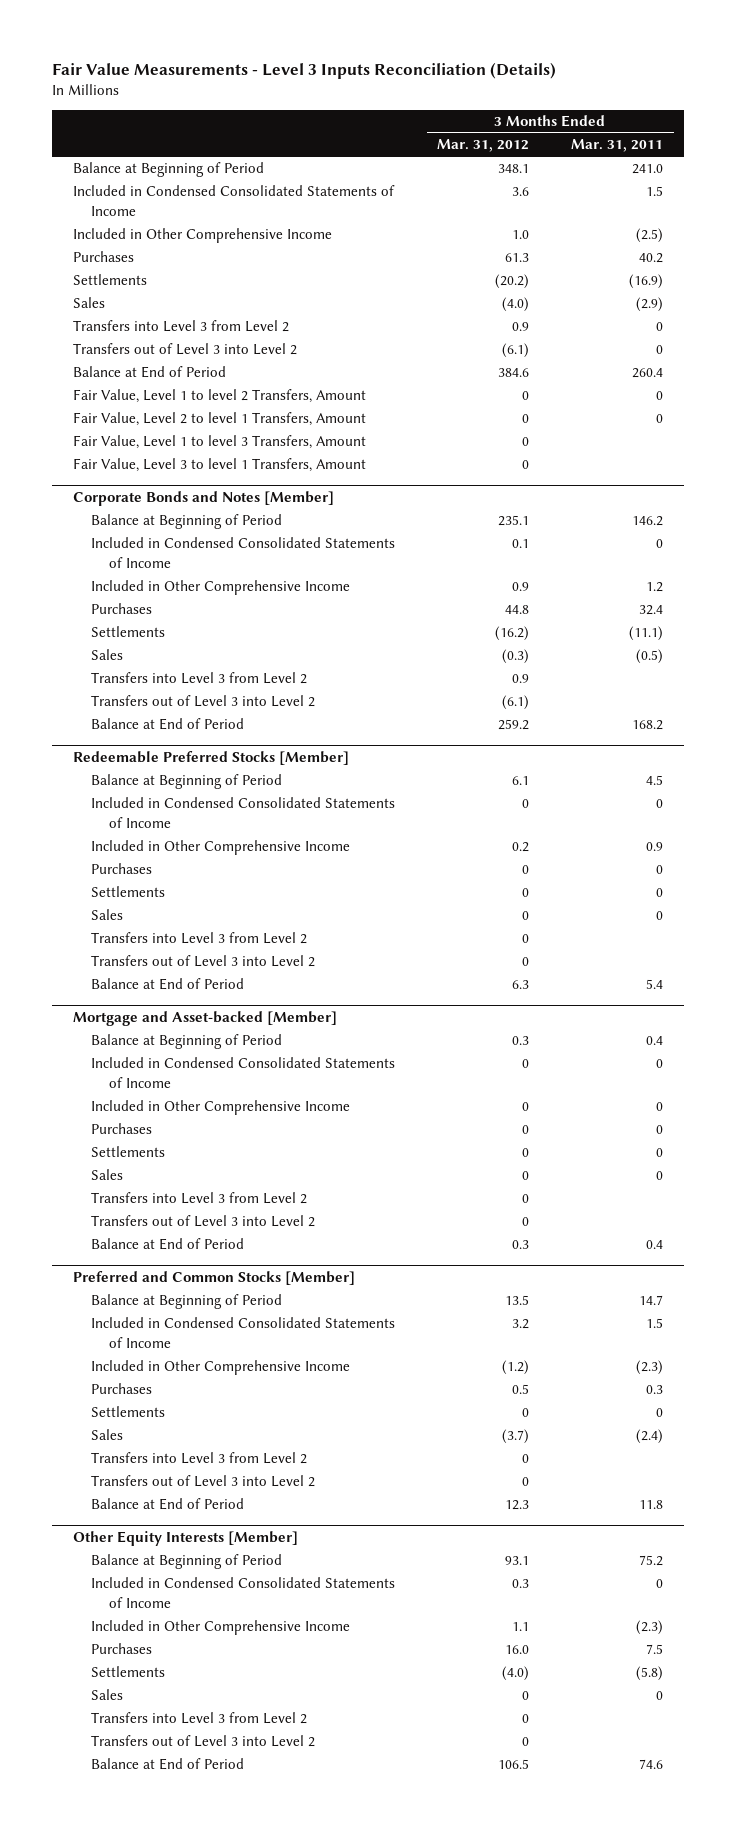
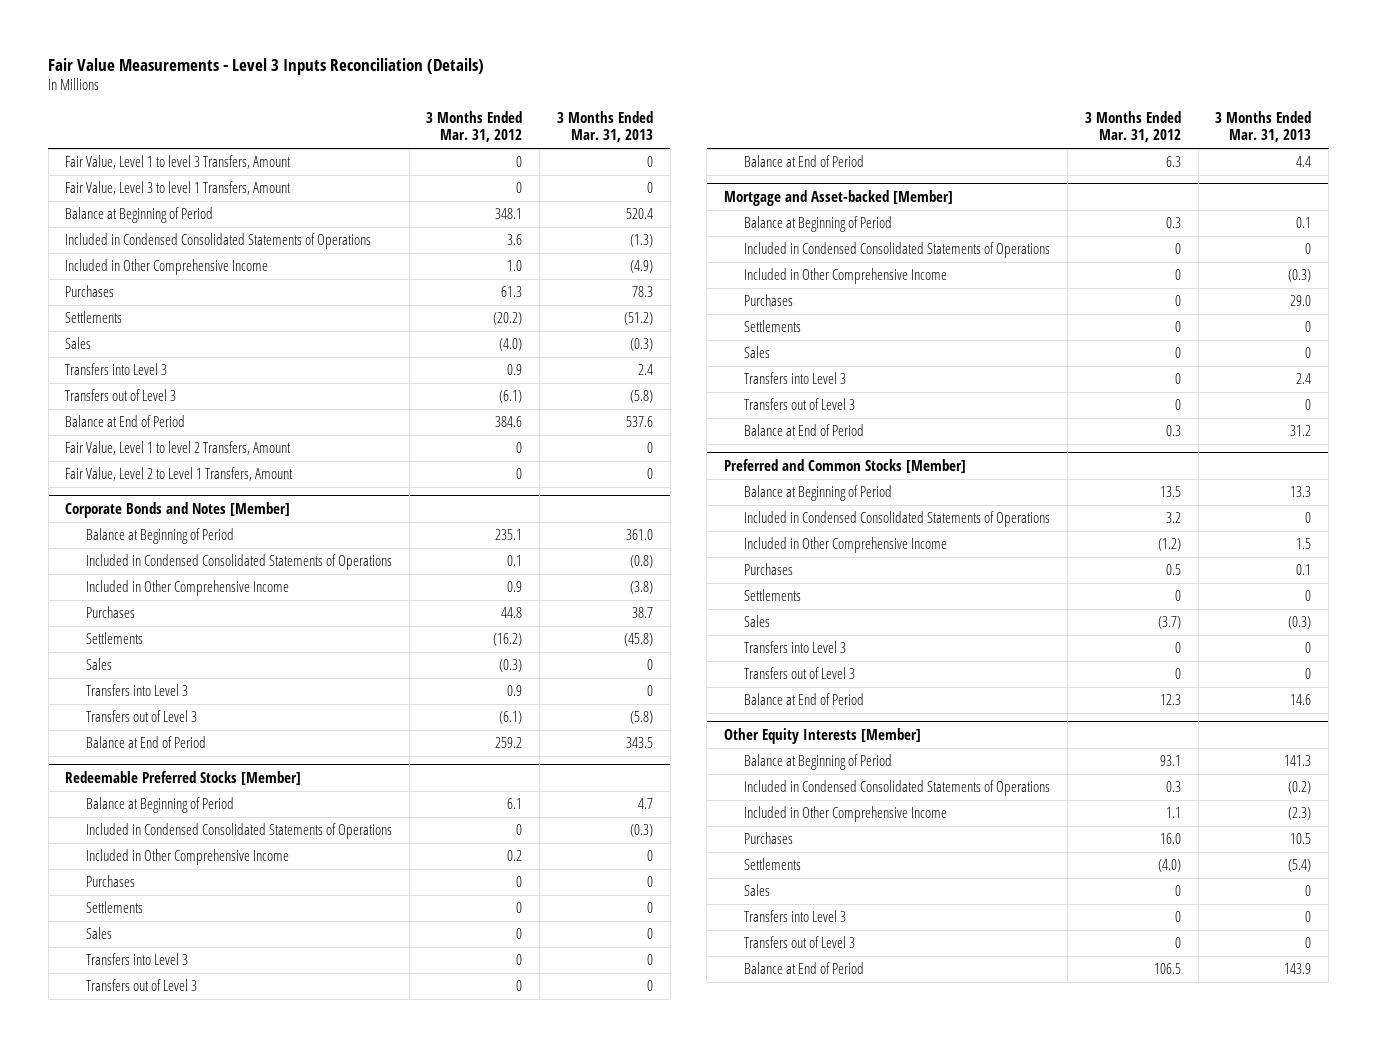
[571,139,664,153] Mar. 31, 2011 -> none
none -> [556,111,653,143] 3 Months Ended Mar. 31, 2013
[72,435,366,450] Fair Value, Level 1 to level 3 Transfers, Amount -> [65,155,292,170] Fair Value, Level 1 to level 3 Transfers, Amount
[72,458,366,473] Fair Value, Level 3 to level 1 Transfers, Amount -> [65,181,292,196] Fair Value, Level 3 to level 1 Transfers, Amount
[72,185,395,216] Included in Condensed Consolidated Statements of Income -> [65,233,372,250] Included in Condensed Consolidated Statements of Operations
[72,320,289,333] Transfers into Level 3 from Level 2 -> [65,363,168,376] Transfers into Level 3
[72,343,297,356] Transfers out of Level 3 into Level 2 -> [65,389,177,402] Transfers out of Level 3
[72,412,366,427] Fair Value, Level 2 to level 1 Transfers, Amount -> [65,467,294,482] Fair Value, Level 2 to Level 1 Transfers, Amount
[91,537,396,568] Included in Condensed Consolidated Statements of Income -> [85,554,392,571] Included in Condensed Consolidated Statements of Operations
[91,672,308,685] Transfers into Level 3 from Level 2 -> [85,684,188,697] Transfers into Level 3
[91,695,316,708] Transfers out of Level 3 into Level 2 -> [85,710,197,723] Transfers out of Level 3
[91,797,396,828] Included in Condensed Consolidated Statements of Income -> [85,823,392,840] Included in Condensed Consolidated Statements of Operations
[91,932,308,945] Transfers into Level 3 from Level 2 -> [85,953,188,966] Transfers into Level 3
[91,955,316,968] Transfers out of Level 3 into Level 2 -> [85,979,197,992] Transfers out of Level 3
[91,1057,396,1088] Included in Condensed Consolidated Statements of Income -> [744,242,1051,259] Included in Condensed Consolidated Statements of Operations
[91,1192,308,1205] Transfers into Level 3 from Level 2 -> [744,372,847,385] Transfers into Level 3
[91,1215,316,1228] Transfers out of Level 3 into Level 2 -> [744,398,856,411] Transfers out of Level 3
[91,1317,396,1348] Included in Condensed Consolidated Statements of Income -> [744,511,1051,528] Included in Condensed Consolidated Statements of Operations
[91,1452,308,1465] Transfers into Level 3 from Level 2 -> [744,641,847,654] Transfers into Level 3
[91,1475,316,1488] Transfers out of Level 3 into Level 2 -> [744,667,856,680] Transfers out of Level 3
[91,1577,396,1608] Included in Condensed Consolidated Statements of Income -> [744,780,1051,797] Included in Condensed Consolidated Statements of Operations
[91,1712,308,1725] Transfers into Level 3 from Level 2 -> [744,910,847,923] Transfers into Level 3
[91,1735,316,1748] Transfers out of Level 3 into Level 2 -> [744,936,856,949] Transfers out of Level 3

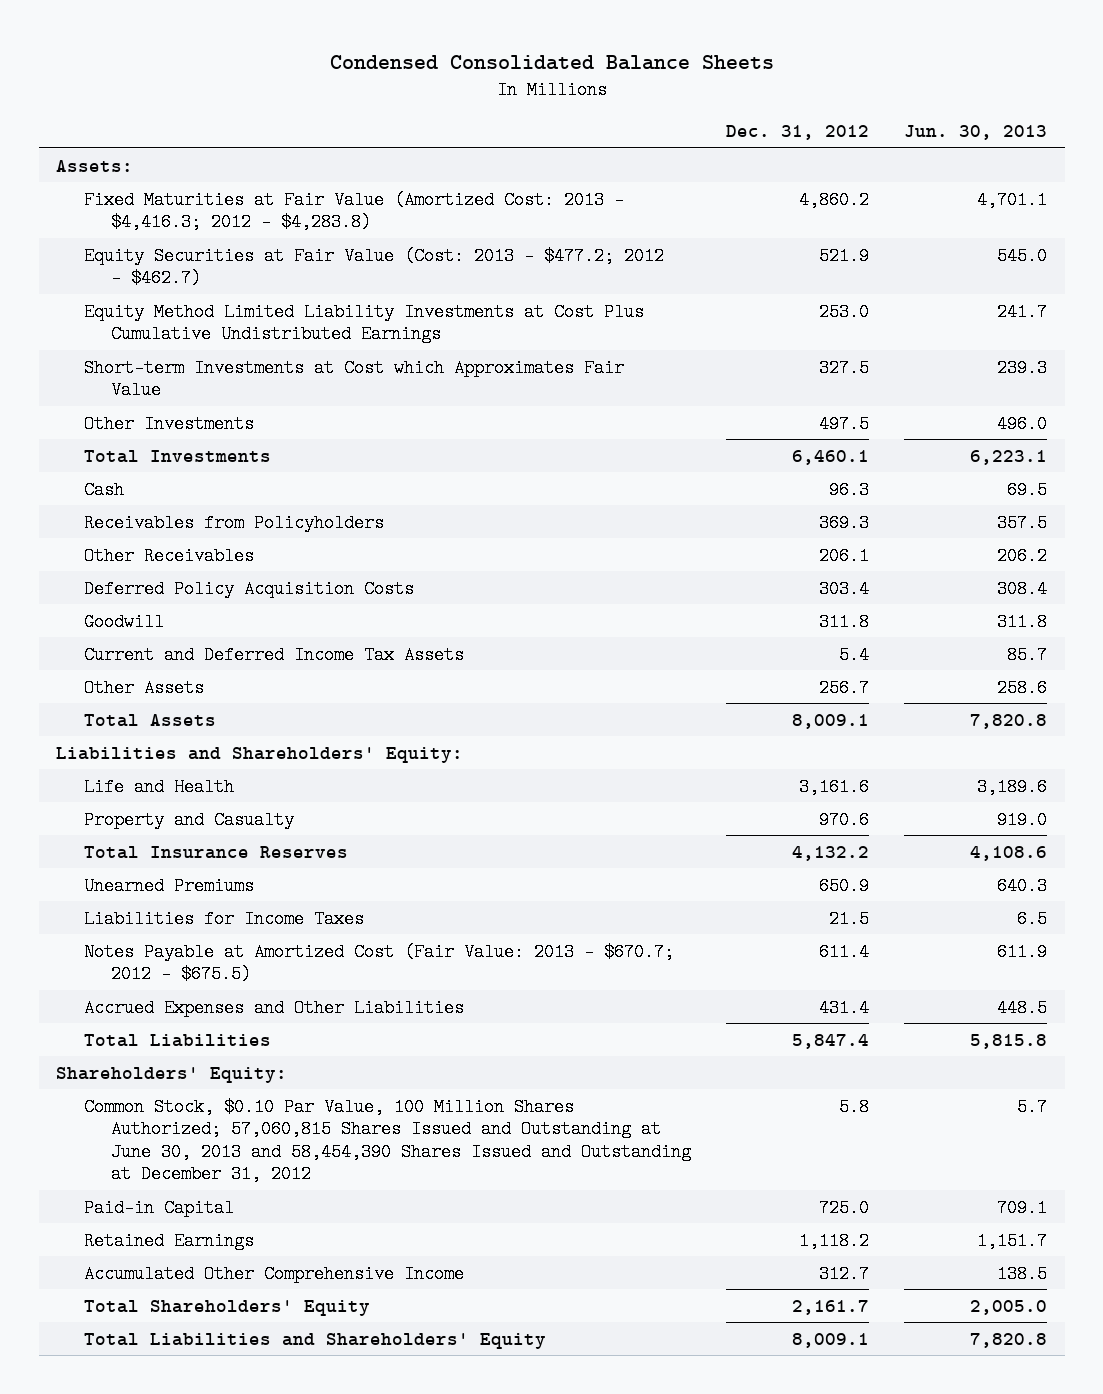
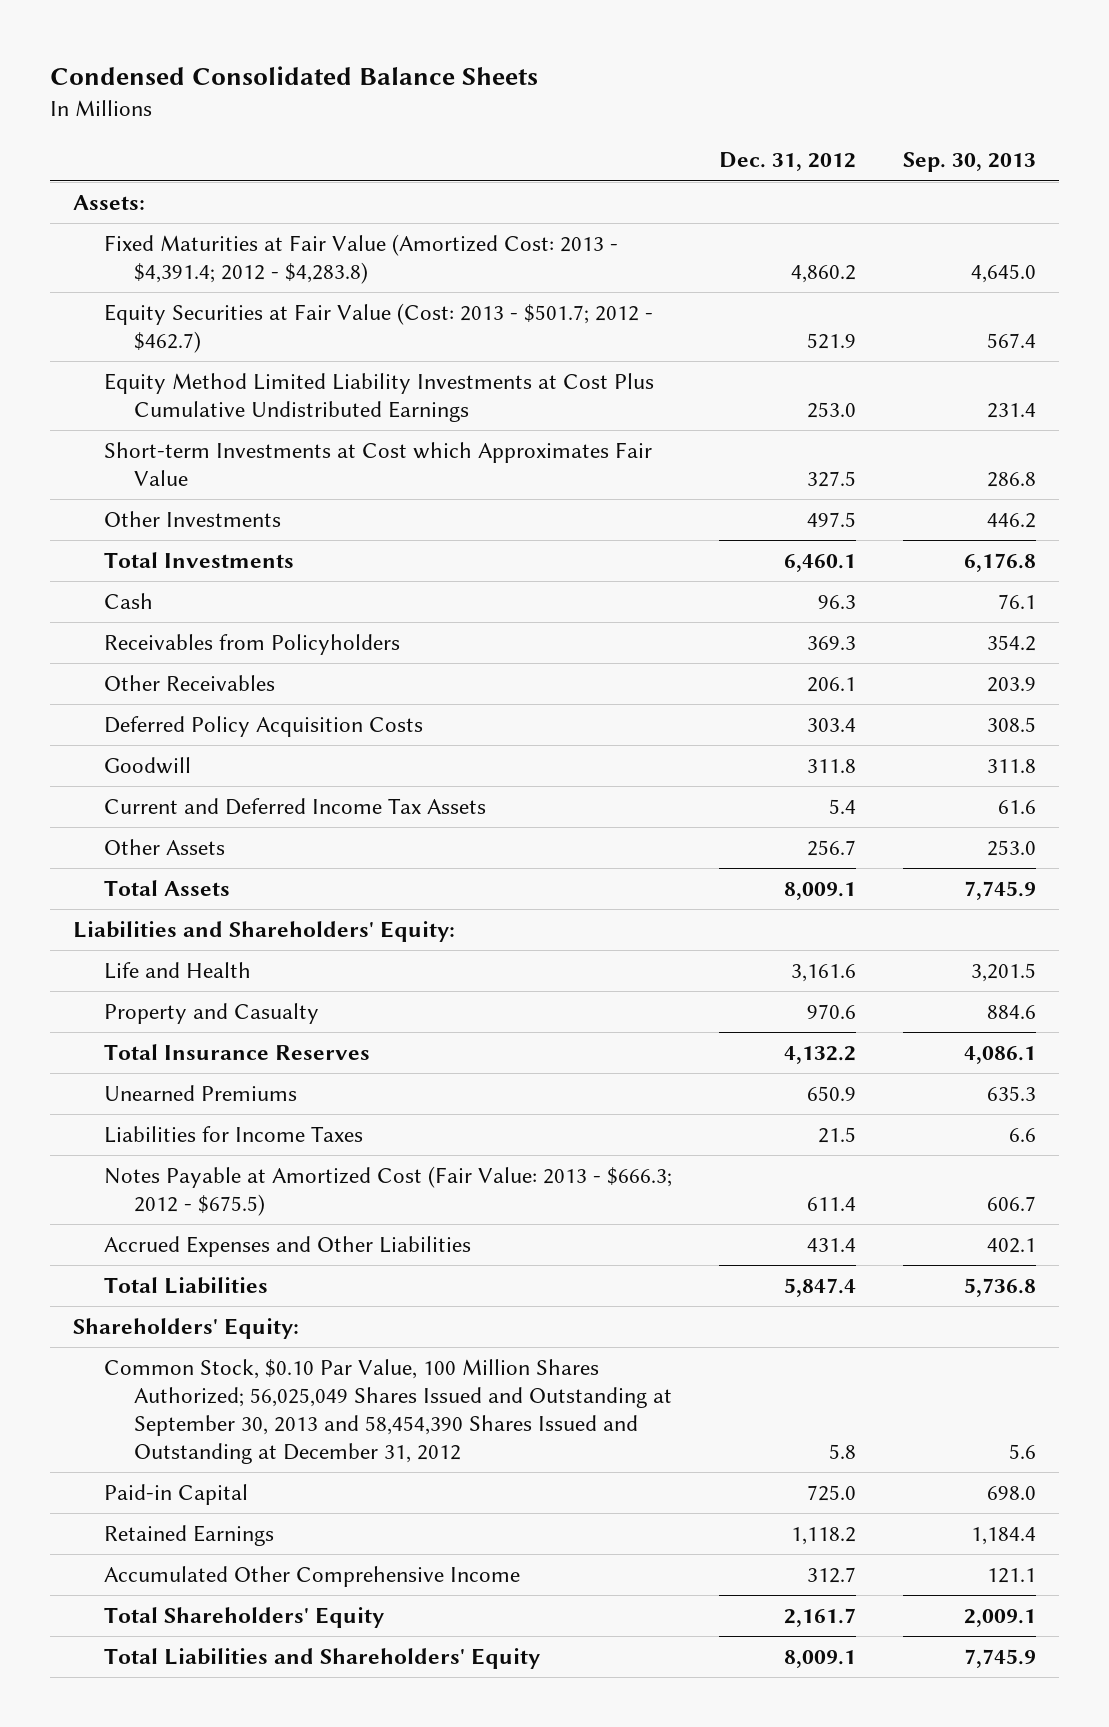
[904,124,1048,140] Jun. 30, 2013 -> none
none -> [902,152,1036,173] Sep. 30, 2013
[83,190,624,232] Fixed Maturities at Fair Value (Amortized Cost: 2013 - $4,416.3; 2012 - $4,283.8) -> [103,234,618,284] Fixed Maturities at Fair Value (Amortized Cost: 2013 - $4,391.4; 2012 - $4,283.8)
[83,246,664,288] Equity Securities at Fair Value (Cost: 2013 - $477.2; 2012 - $462.7) -> [103,303,653,353] Equity Securities at Fair Value (Cost: 2013 - $501.7; 2012 - $462.7)
[83,942,674,984] Notes Payable at Amortized Cost (Fair Value: 2013 - $670.7; 2012 - $675.5) -> [103,1166,672,1216] Notes Payable at Amortized Cost (Fair Value: 2013 - $666.3; 2012 - $675.5)
[83,1097,692,1184] Common Stock, $0.10 Par Value, 100 Million Shares Authorized; 57,060,815 Shares Issued and Outstanding at June 30, 2013 and 58,454,390 Shares Issued and Outstanding at December 31, 2012 -> [103,1359,673,1464] Common Stock, $0.10 Par Value, 100 Million Shares Authorized; 56,025,049 Shares Issued and Outstanding at September 30, 2013 and 58,454,390 Shares Issued and Outstanding at December 31, 2012

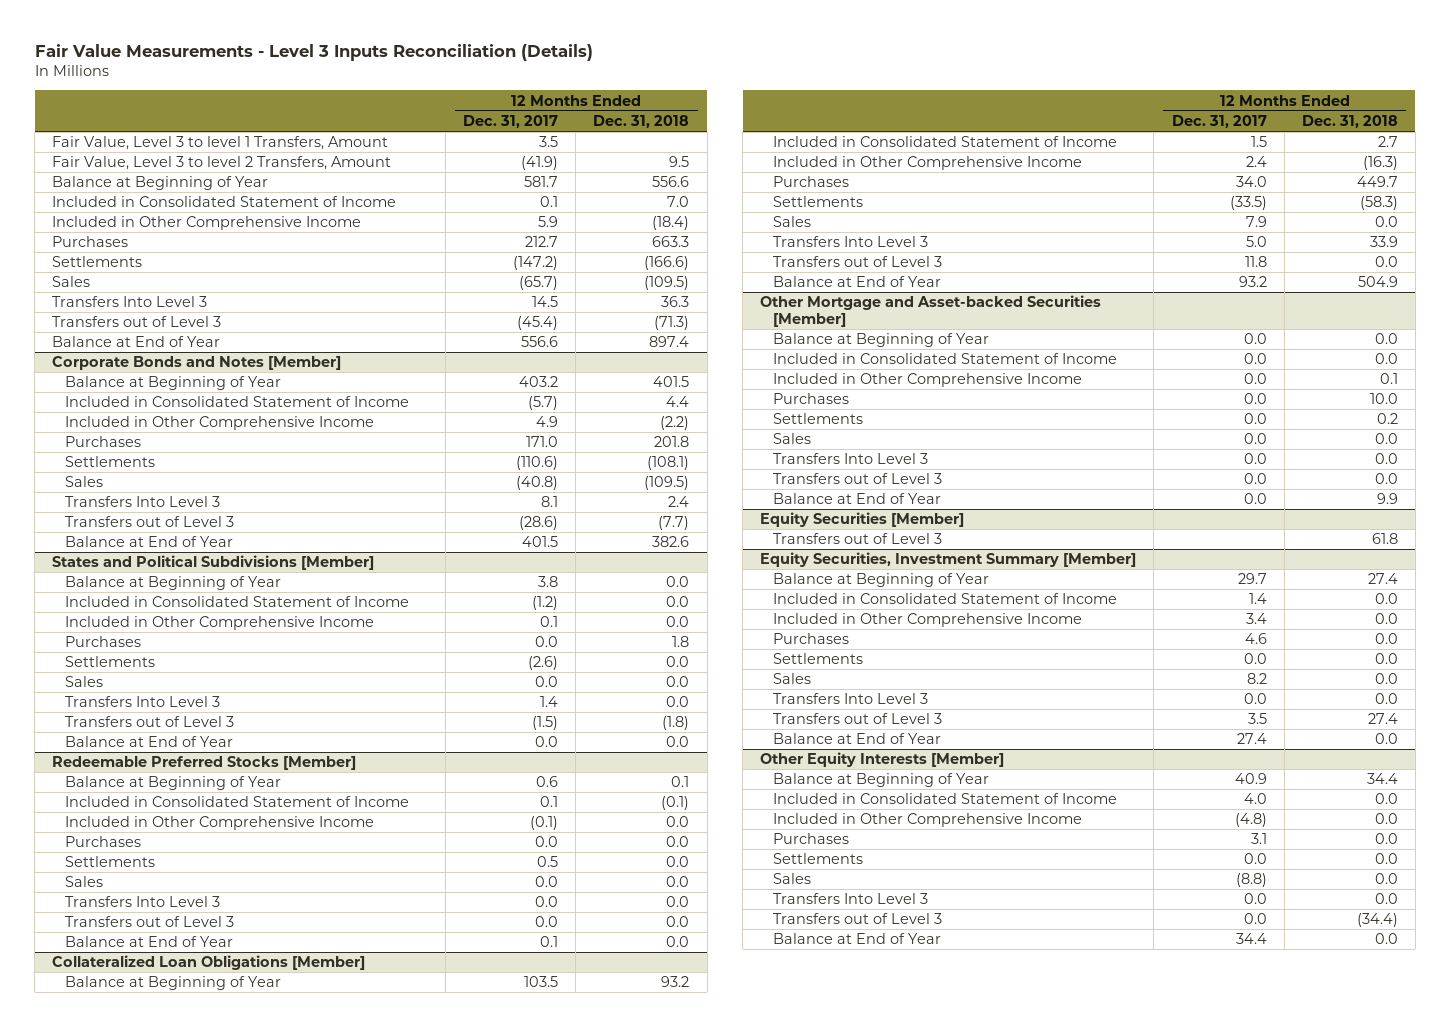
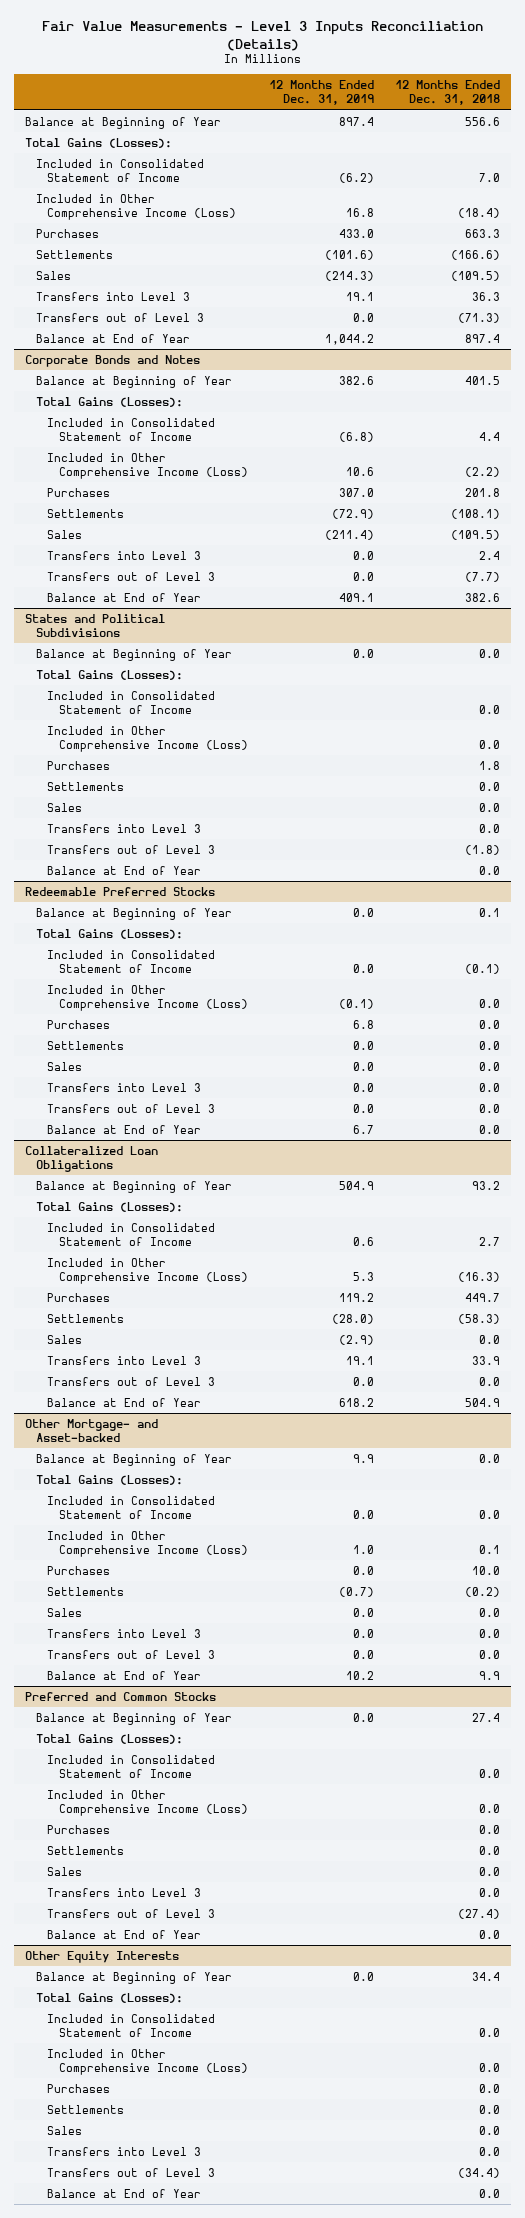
[463,115,559,129] Dec. 31, 2017 -> none
none -> [269,80,375,106] 12 Months Ended Dec. 31, 2019
[52,136,389,151] Fair Value, Level 3 to level 1 Transfers, Amount -> none
[52,156,392,171] Fair Value, Level 3 to level 2 Transfers, Amount -> none
none -> [25,137,173,148] Total Gains (Losses):
[52,216,362,231] Included in Other Comprehensive Income -> [36,193,237,220] Included in Other Comprehensive Income (Loss)
[52,296,208,308] Transfers Into Level 3 -> [36,291,191,301] Transfers into Level 3
[52,356,342,371] Corporate Bonds and Notes [Member] -> [25,354,201,367] Corporate Bonds and Notes
none -> [36,396,184,407] Total Gains (Losses):
[65,416,375,431] Included in Other Comprehensive Income -> [47,452,248,479] Included in Other Comprehensive Income (Loss)
[65,496,221,508] Transfers Into Level 3 -> [47,550,202,560] Transfers into Level 3
[52,555,375,571] States and Political Subdivisions [Member] -> [25,613,166,637] States and Political Subdivisions
none -> [36,669,184,680] Total Gains (Losses):
[65,616,375,631] Included in Other Comprehensive Income -> [47,725,248,752] Included in Other Comprehensive Income (Loss)
[65,696,221,708] Transfers Into Level 3 -> [47,823,202,833] Transfers into Level 3
[52,756,357,771] Redeemable Preferred Stocks [Member] -> [25,886,216,896] Redeemable Preferred Stocks
none -> [36,928,184,939] Total Gains (Losses):
[65,816,375,831] Included in Other Comprehensive Income -> [47,984,248,1011] Included in Other Comprehensive Income (Loss)
[65,896,221,908] Transfers Into Level 3 -> [47,1082,202,1092] Transfers into Level 3
[52,955,366,971] Collateralized Loan Obligations [Member] -> [25,1145,159,1172] Collateralized Loan Obligations
none -> [36,1201,184,1212] Total Gains (Losses):
[773,156,1083,171] Included in Other Comprehensive Income -> [47,1257,248,1284] Included in Other Comprehensive Income (Loss)
[773,236,929,248] Transfers Into Level 3 -> [47,1355,202,1365] Transfers into Level 3
[760,295,1102,327] Other Mortgage and Asset-backed Securities [Member] -> [25,1418,159,1442] Other Mortgage- and Asset-backed
none -> [36,1474,184,1485] Total Gains (Losses):
[773,373,1083,388] Included in Other Comprehensive Income -> [47,1530,248,1557] Included in Other Comprehensive Income (Loss)
[1376,413,1398,425] 0.2 -> [465,1586,501,1597] (0.2)
[773,453,929,465] Transfers Into Level 3 -> [47,1628,202,1638] Transfers into Level 3
[760,512,965,528] Equity Securities [Member] -> none
[773,533,943,545] Transfers out of Level 3 -> none
[760,552,1137,568] Equity Securities, Investment Summary [Member] -> [25,1691,217,1701] Preferred and Common Stocks
none -> [36,1733,184,1744] Total Gains (Losses):
[773,613,1083,628] Included in Other Comprehensive Income -> [47,1789,248,1816] Included in Other Comprehensive Income (Loss)
[773,693,929,705] Transfers Into Level 3 -> [47,1887,202,1897] Transfers into Level 3
[1367,713,1398,725] 27.4 -> [458,1908,501,1919] (27.4)
[760,752,1005,768] Other Equity Interests [Member] -> [25,1950,180,1963] Other Equity Interests
none -> [36,1992,184,2003] Total Gains (Losses):
[773,813,1083,828] Included in Other Comprehensive Income -> [47,2048,248,2075] Included in Other Comprehensive Income (Loss)
[773,893,929,905] Transfers Into Level 3 -> [47,2146,202,2156] Transfers into Level 3

